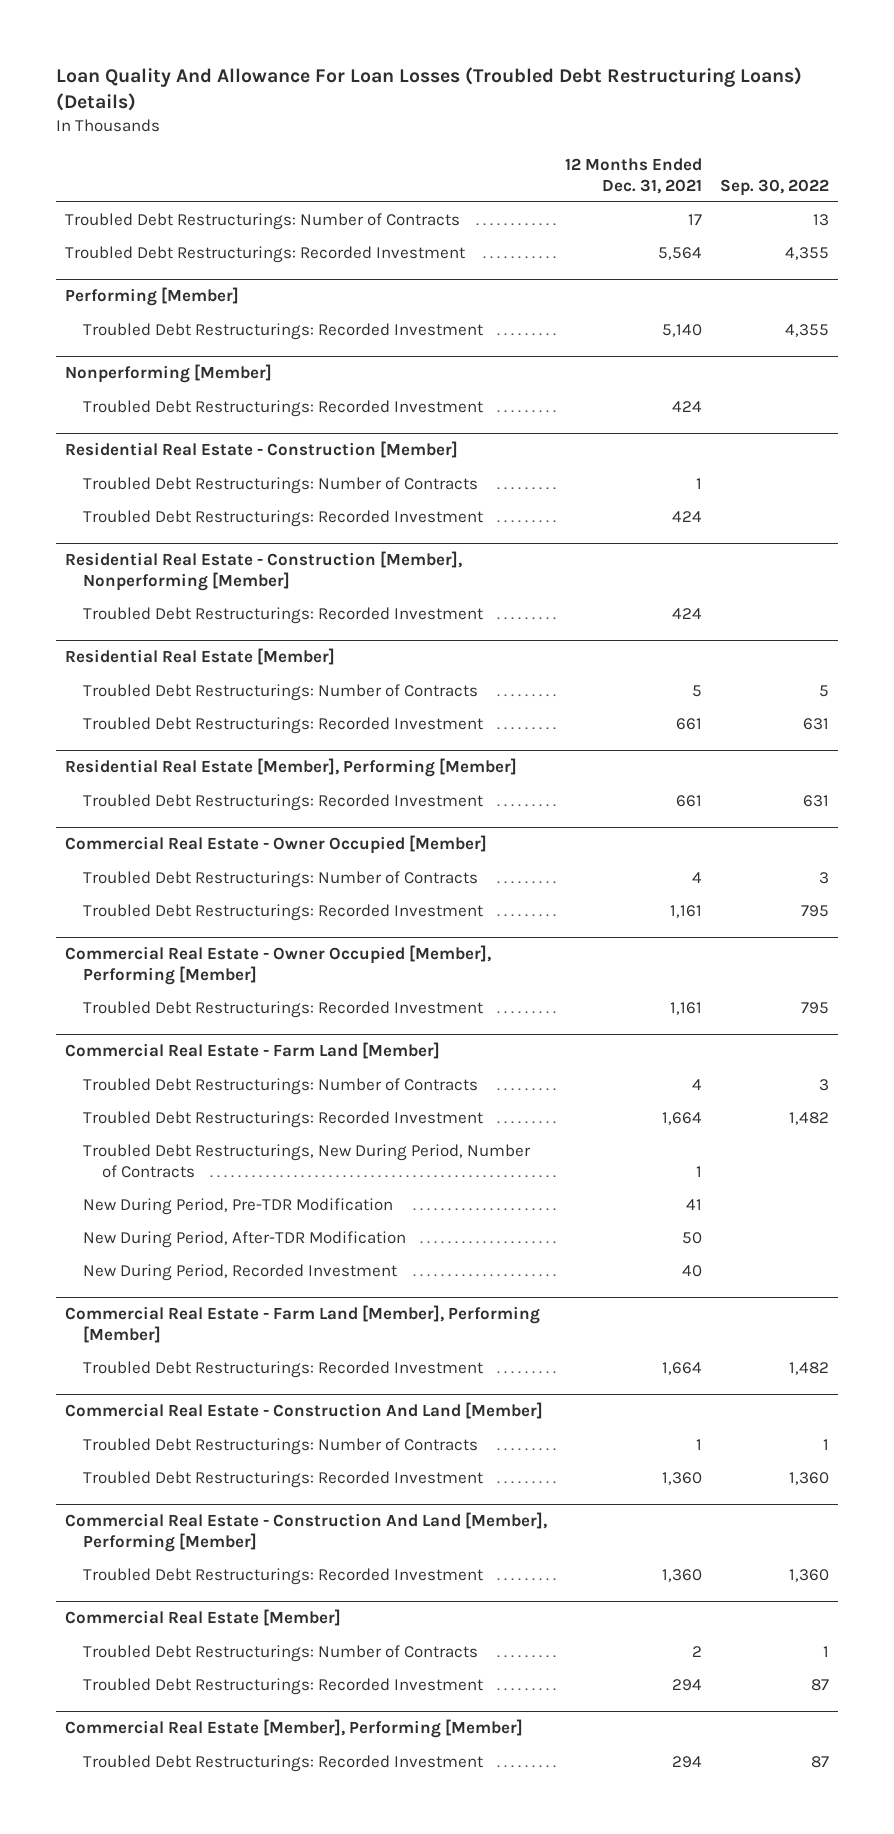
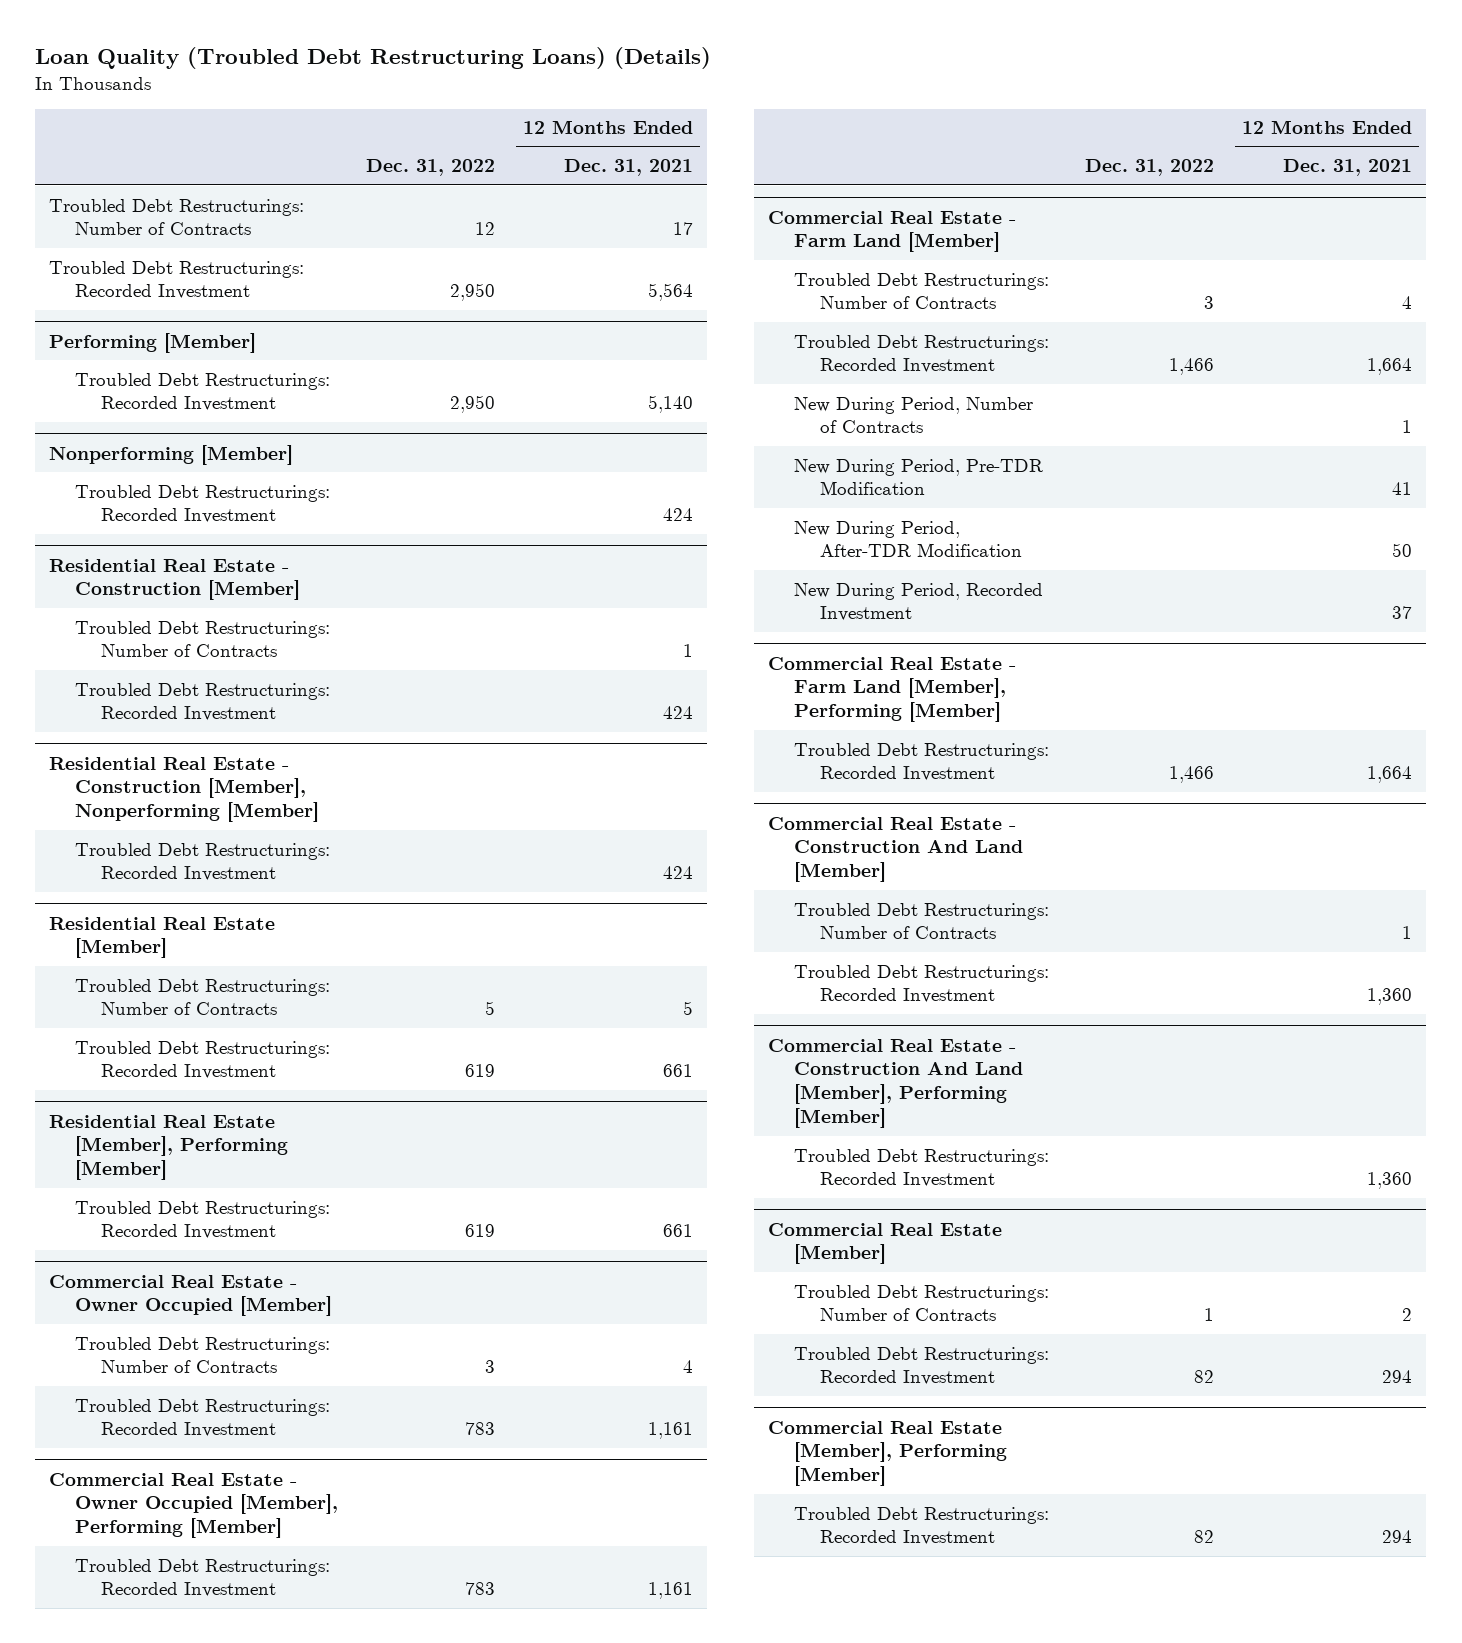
[56,67,803,112] Loan Quality And Allowance For Loan Losses (Troubled Debt Restructuring Loans) (Details) -> [35,47,712,70] Loan Quality (Troubled Debt Restructuring Loans) (Details)
[720,178,830,196] Sep. 30, 2022 -> none
none -> [366,159,496,177] Dec. 31, 2022
[83,1143,532,1178] Troubled Debt Restructurings, New During Period, Number of Contracts -> [794,396,1034,434] New During Period, Number of Contracts
[682,1264,703,1277] 40 -> [1392,606,1413,620] 37

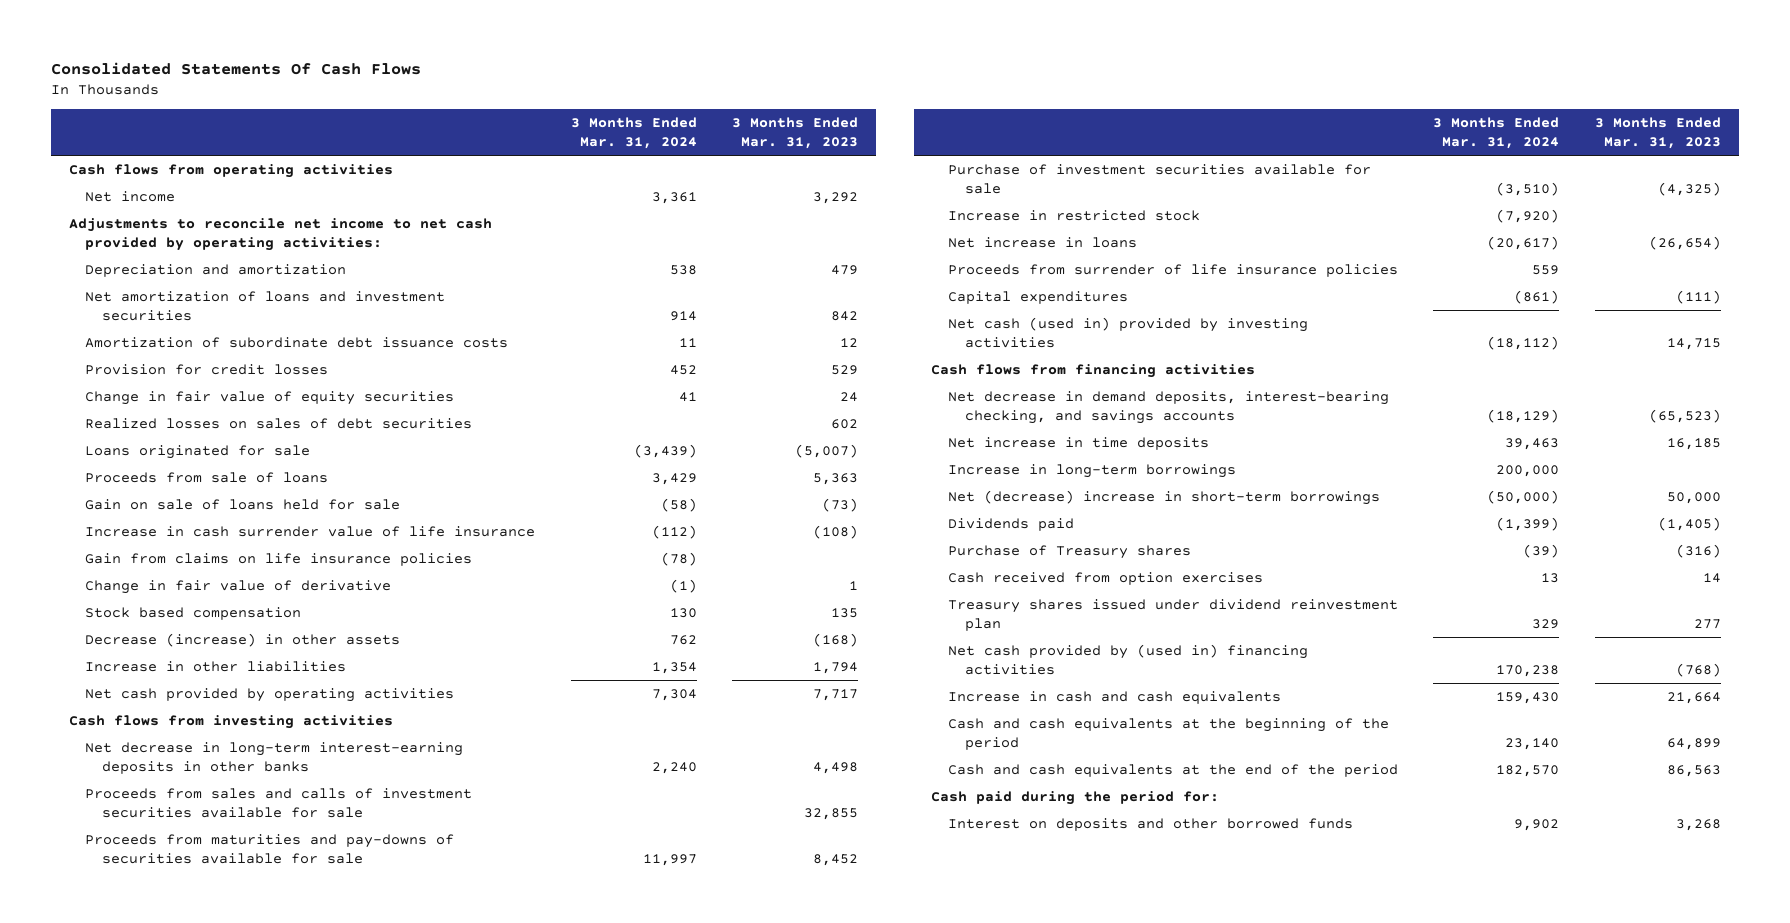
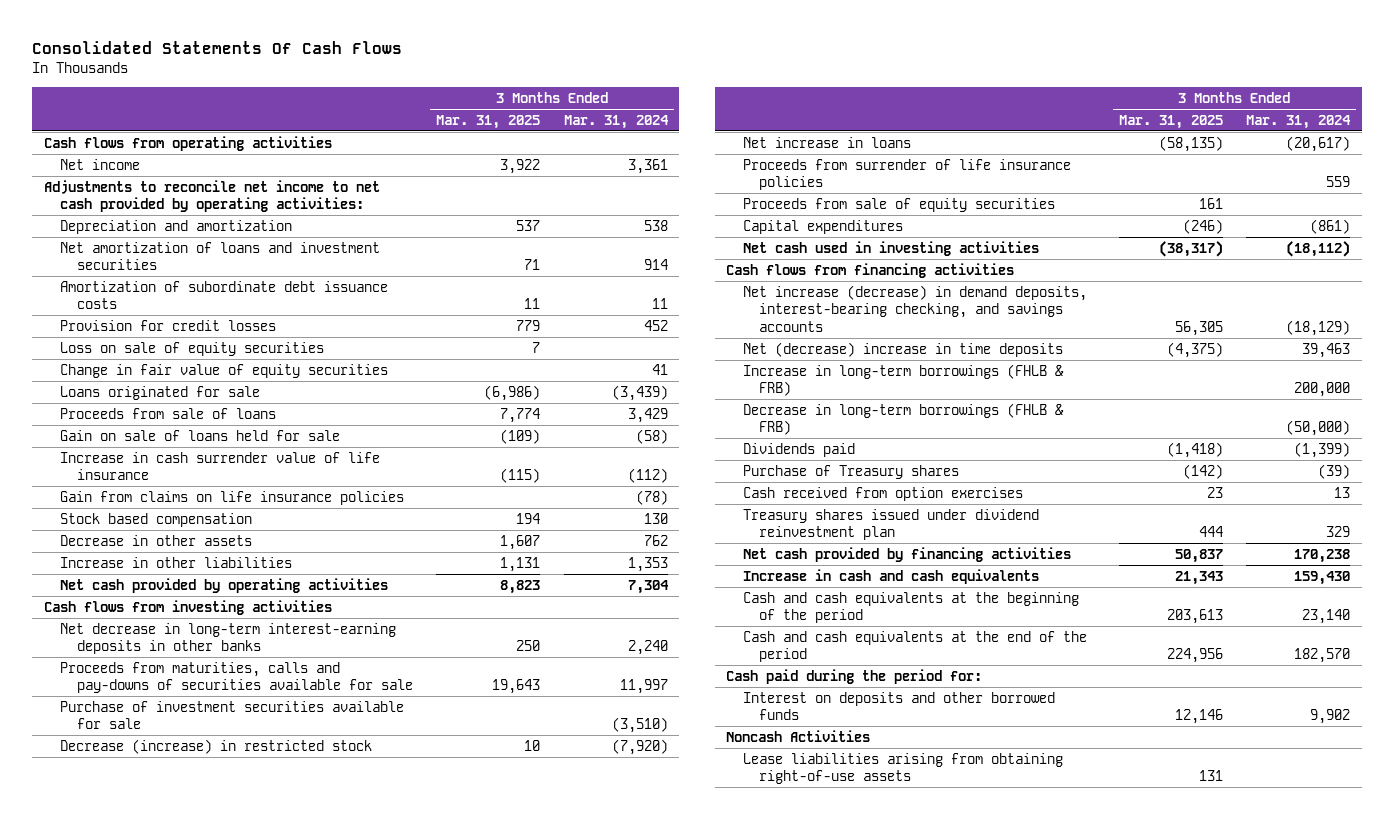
[732,117,859,150] 3 Months Ended Mar. 31, 2023 -> none
none -> [436,115,541,130] Mar. 31, 2025
none -> [60,341,325,356] Loss on sale of equity securities
[85,418,473,430] Realized losses on sales of debt securities -> none
[85,580,392,595] Change in fair value of derivative -> none
[85,633,401,648] Decrease (increase) in other assets -> [60,534,253,546] Decrease in other assets
[651,662,697,675] 1,354 -> [627,556,668,572] 1,353
[85,788,473,818] Proceeds from sales and calls of investment securities available for sale -> none
[85,834,455,864] Proceeds from maturities and pay-downs of securities available for sale -> [60,661,413,694] Proceeds from maturities, calls and pay-downs of securities available for sale
[947,210,1200,222] Increase in restricted stock -> [60,738,373,754] Decrease (increase) in restricted stock
none -> [742,197,1055,212] Proceeds from sale of equity securities
[947,317,1308,348] Net cash (used in) provided by investing activities -> [742,240,1039,256] Net cash used in investing activities
[947,490,1380,506] Net (decrease) increase in short-term borrowings -> none
[947,391,1389,424] Net decrease in demand deposits, interest-bearing checking, and savings accounts -> [742,284,1087,332] Net increase (decrease) in demand deposits, interest-bearing checking, and savings accounts
[947,437,1209,451] Net increase in time deposits -> [742,341,1063,357] Net (decrease) increase in time deposits
[947,464,1236,479] Increase in long-term borrowings -> [742,363,1064,397] Increase in long-term borrowings (FHLB & FRB)
none -> [742,402,1064,436] Decrease in long-term borrowings (FHLB & FRB)
[947,644,1308,675] Net cash provided by (used in) financing activities -> [742,546,1071,562] Net cash provided by financing activities
none -> [726,729,871,742] Noncash Activities
none -> [742,752,1063,785] Lease liabilities arising from obtaining right-of-use assets

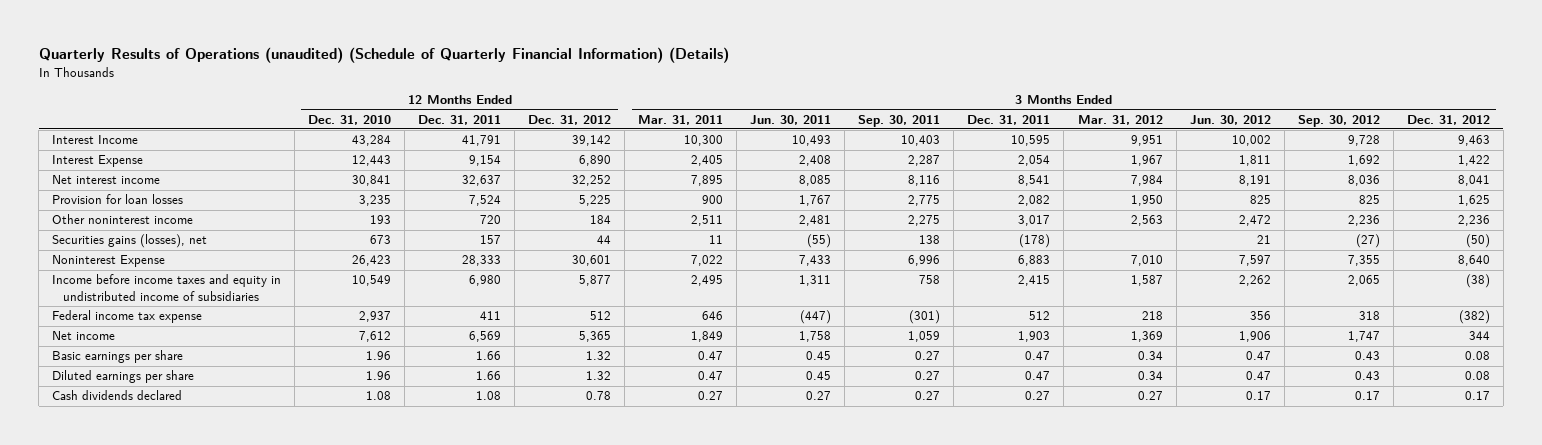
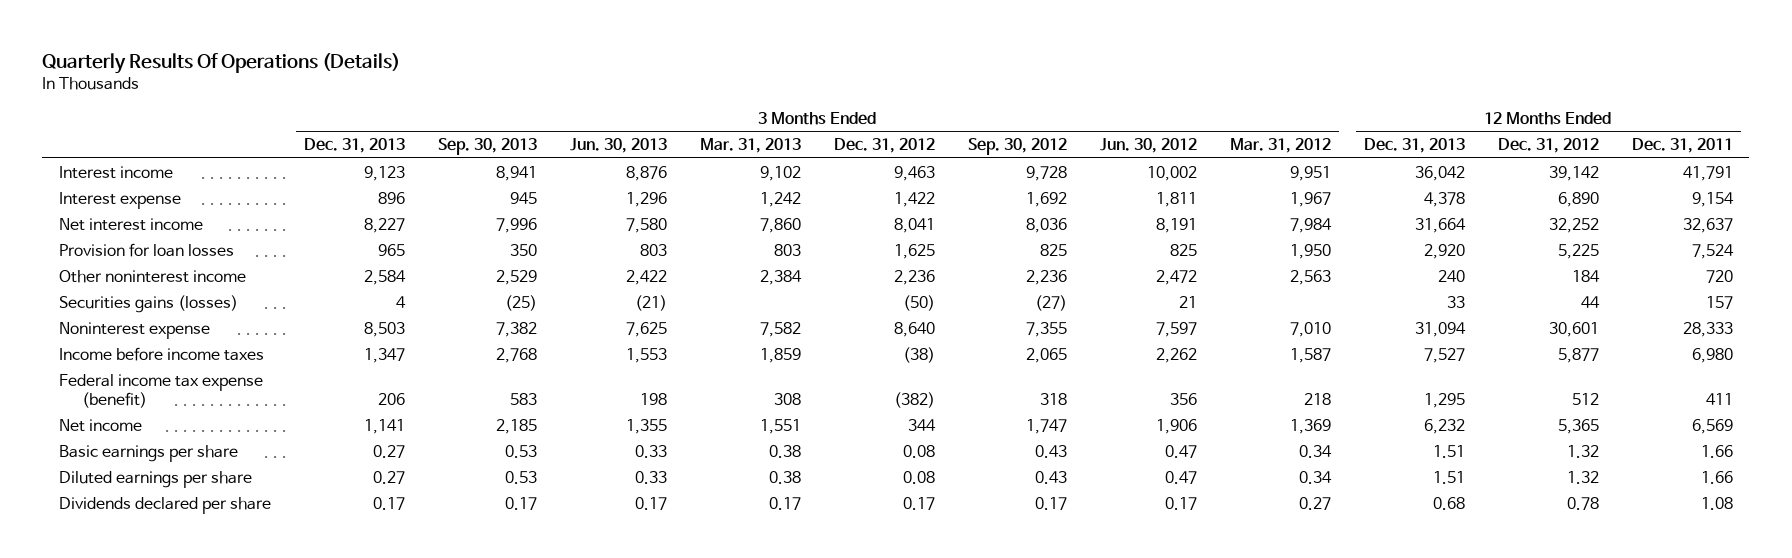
[38,46,729,63] Quarterly Results of Operations (unaudited) (Schedule of Quarterly Financial Information) (Details) -> [42,52,401,74] Quarterly Results Of Operations (Details)
[308,114,392,125] Dec. 31, 2010 -> none
[638,114,724,125] Mar. 31, 2011 -> none
[750,114,832,125] Jun. 30, 2011 -> none
[858,114,941,127] Sep. 30, 2011 -> none
[967,114,1051,125] Dec. 31, 2011 -> none
none -> [303,138,405,154] Dec. 31, 2013
none -> [437,138,537,156] Sep. 30, 2013
none -> [569,138,667,154] Jun. 30, 2013
none -> [699,138,801,154] Mar. 31, 2013
none -> [1363,138,1465,154] Dec. 31, 2013
[52,135,139,145] Interest Income -> [58,165,173,179] Interest income
[52,155,144,168] Interest Expense -> [58,191,181,209] Interest expense
[52,234,208,249] Securities gains (losses), net -> [58,294,238,313] Securities gains (losses)
[52,255,166,268] Noninterest Expense -> [58,321,210,339] Noninterest expense
[52,274,282,301] Income before income taxes and equity in undistributed income of subsidiaries -> [58,346,264,361] Income before income taxes
[52,310,203,324] Federal income tax expense -> [58,373,263,408] Federal income tax expense (benefit)
[52,390,183,401] Cash dividends declared -> [58,496,271,514] Dividends declared per share

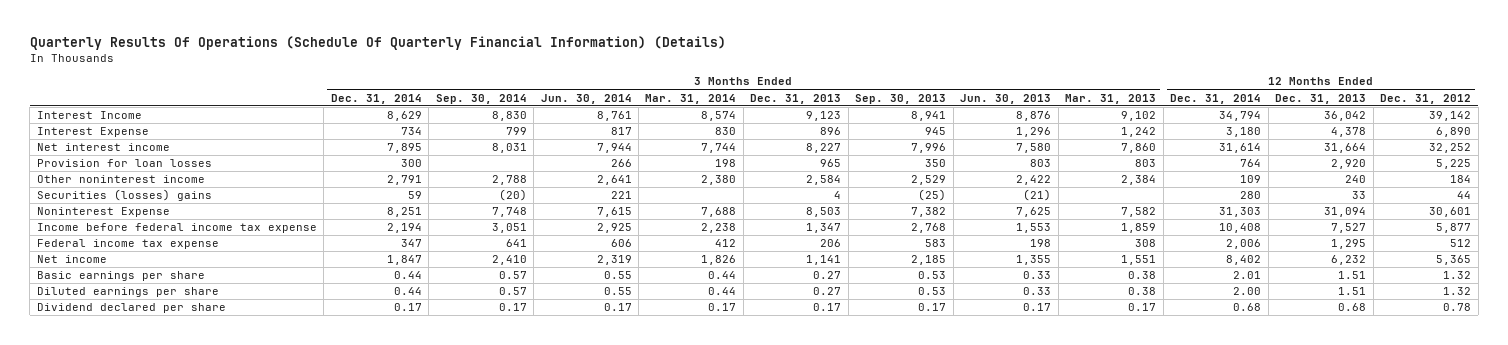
[42,52,401,74] Quarterly Results Of Operations (Details) -> [29,35,726,50] Quarterly Results Of Operations (Schedule Of Quarterly Financial Information) (Details)
[833,138,935,154] Dec. 31, 2012 -> none
[967,138,1067,156] Sep. 30, 2012 -> none
[1099,138,1197,154] Jun. 30, 2012 -> none
[1229,138,1331,154] Mar. 31, 2012 -> none
[1631,138,1733,154] Dec. 31, 2011 -> none
none -> [330,93,422,104] Dec. 31, 2014
none -> [435,93,527,104] Sep. 30, 2014
none -> [540,93,632,104] Jun. 30, 2014
none -> [645,93,737,104] Mar. 31, 2014
none -> [1170,93,1262,104] Dec. 31, 2014
[58,165,173,179] Interest income -> [36,111,142,120] Interest Income
[58,191,181,209] Interest expense -> [36,127,149,138] Interest Expense
[58,294,238,313] Securities gains (losses) -> [36,189,212,202] Securities (losses) gains
[58,321,210,339] Noninterest expense -> [36,207,170,218] Noninterest Expense
[58,346,264,361] Income before income taxes -> [36,223,317,234] Income before federal income tax expense
[58,373,263,408] Federal income tax expense (benefit) -> [36,239,219,250] Federal income tax expense
[58,496,271,514] Dividends declared per share -> [36,303,226,314] Dividend declared per share

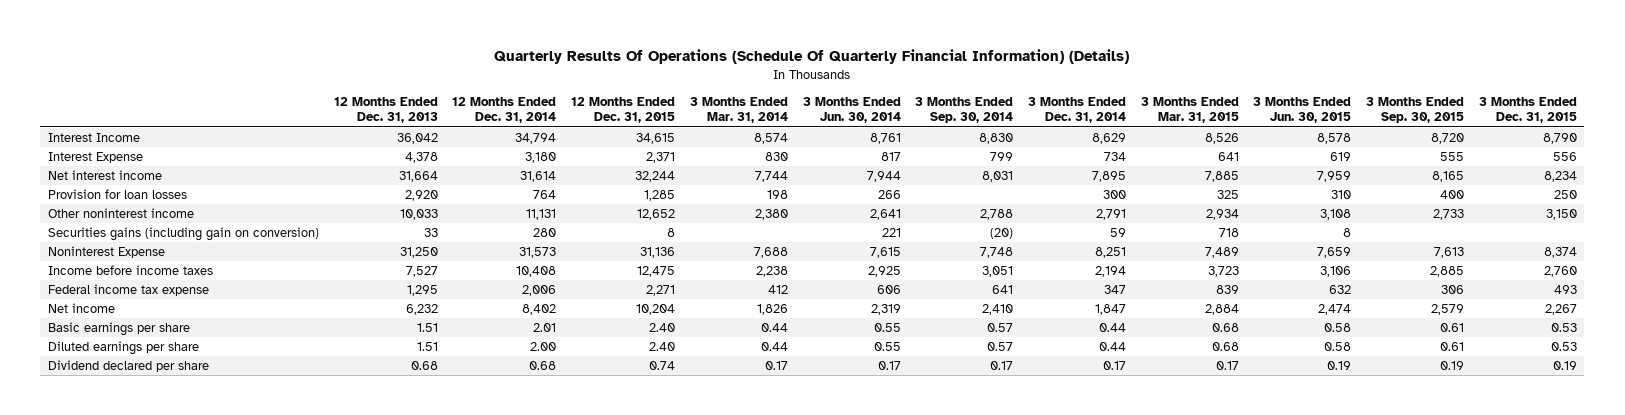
[750,93,842,104] Dec. 31, 2013 -> none
[855,93,947,104] Sep. 30, 2013 -> none
[960,93,1052,104] Jun. 30, 2013 -> none
[1065,93,1157,104] Mar. 31, 2013 -> none
[1380,93,1472,104] Dec. 31, 2012 -> none
none -> [571,96,676,124] 12 Months Ended Dec. 31, 2015
none -> [1140,96,1239,124] 3 Months Ended Mar. 31, 2015
none -> [1253,96,1352,124] 3 Months Ended Jun. 30, 2015
none -> [1366,96,1465,124] 3 Months Ended Sep. 30, 2015
none -> [1478,96,1577,124] 3 Months Ended Dec. 31, 2015
[1240,175,1262,184] 109 -> [526,209,557,221] 11,131
[1345,175,1367,184] 240 -> [399,209,438,221] 10,033
[36,189,212,202] Securities (losses) gains -> [47,227,319,242] Securities gains (including gain on conversion)
[1219,207,1262,218] 31,303 -> [519,247,557,259] 31,573
[1324,207,1367,218] 31,094 -> [399,247,438,259] 31,250
[36,223,317,234] Income before federal income tax expense -> [47,265,213,276] Income before income taxes

